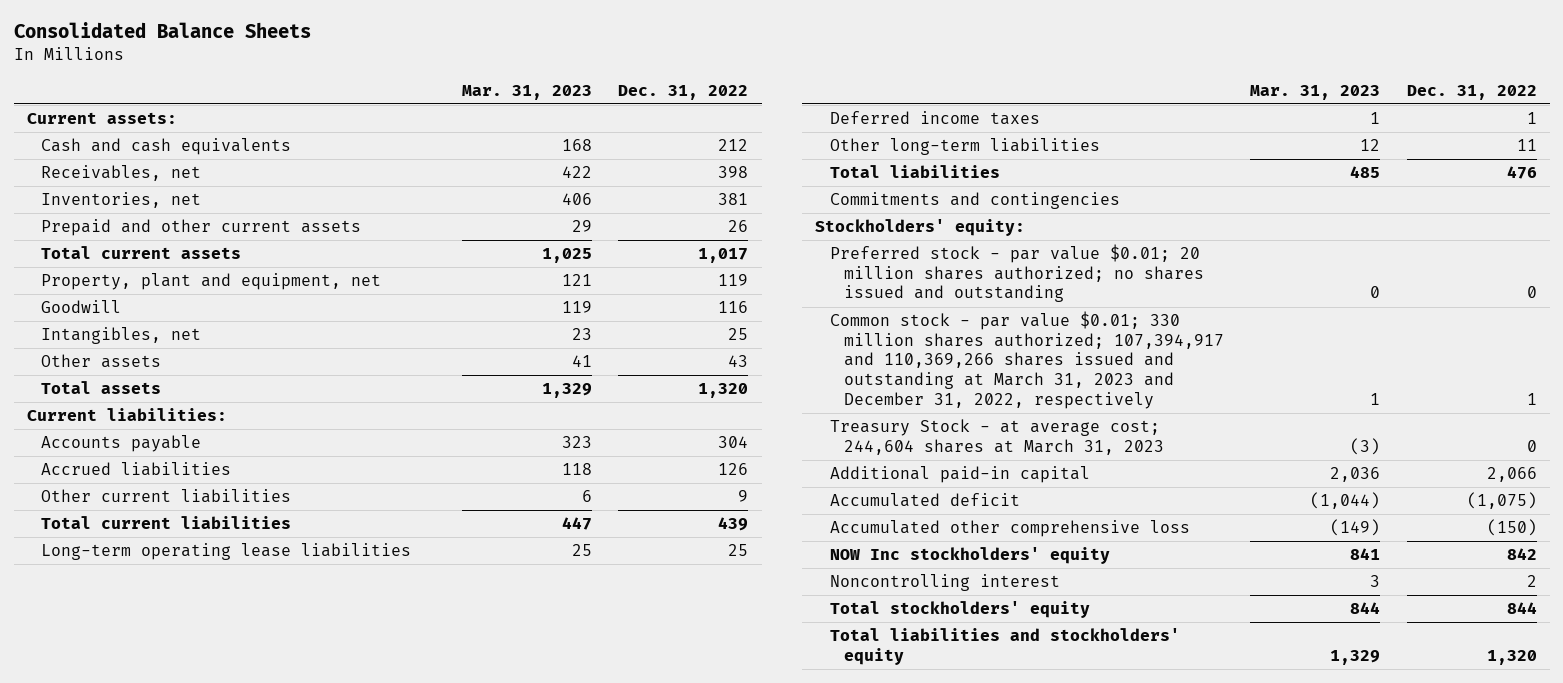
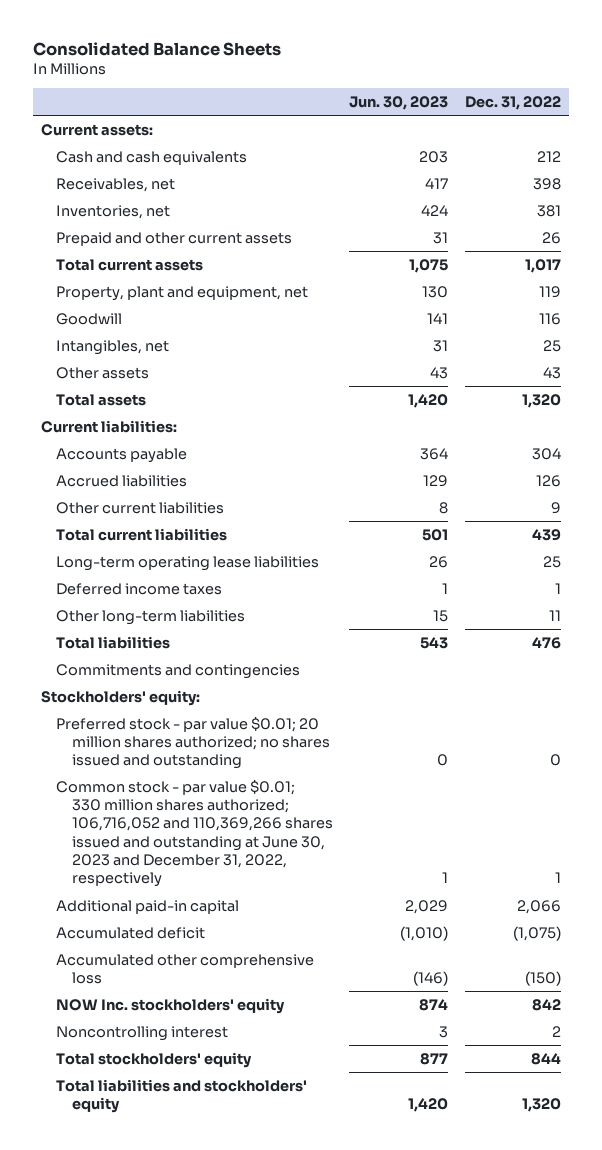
[462,84,593,100] Mar. 31, 2023 -> none
none -> [349,95,449,110] Jun. 30, 2023
[829,419,1165,455] Treasury Stock - at average cost; 244,604 shares at March 31, 2023 -> none
[829,311,1225,409] Common stock - par value $0.01; 330 million shares authorized; 107,394,917 and 110,369,266 shares issued and outstanding at March 31, 2023 and December 31, 2022, respectively -> [56,779,333,888] Common stock - par value $0.01; 330 million shares authorized; 106,716,052 and 110,369,266 shares issued and outstanding at June 30, 2023 and December 31, 2022, respectively
[829,547,1110,565] NOW Inc stockholders' equity -> [56,997,286,1014] NOW Inc. stockholders' equity

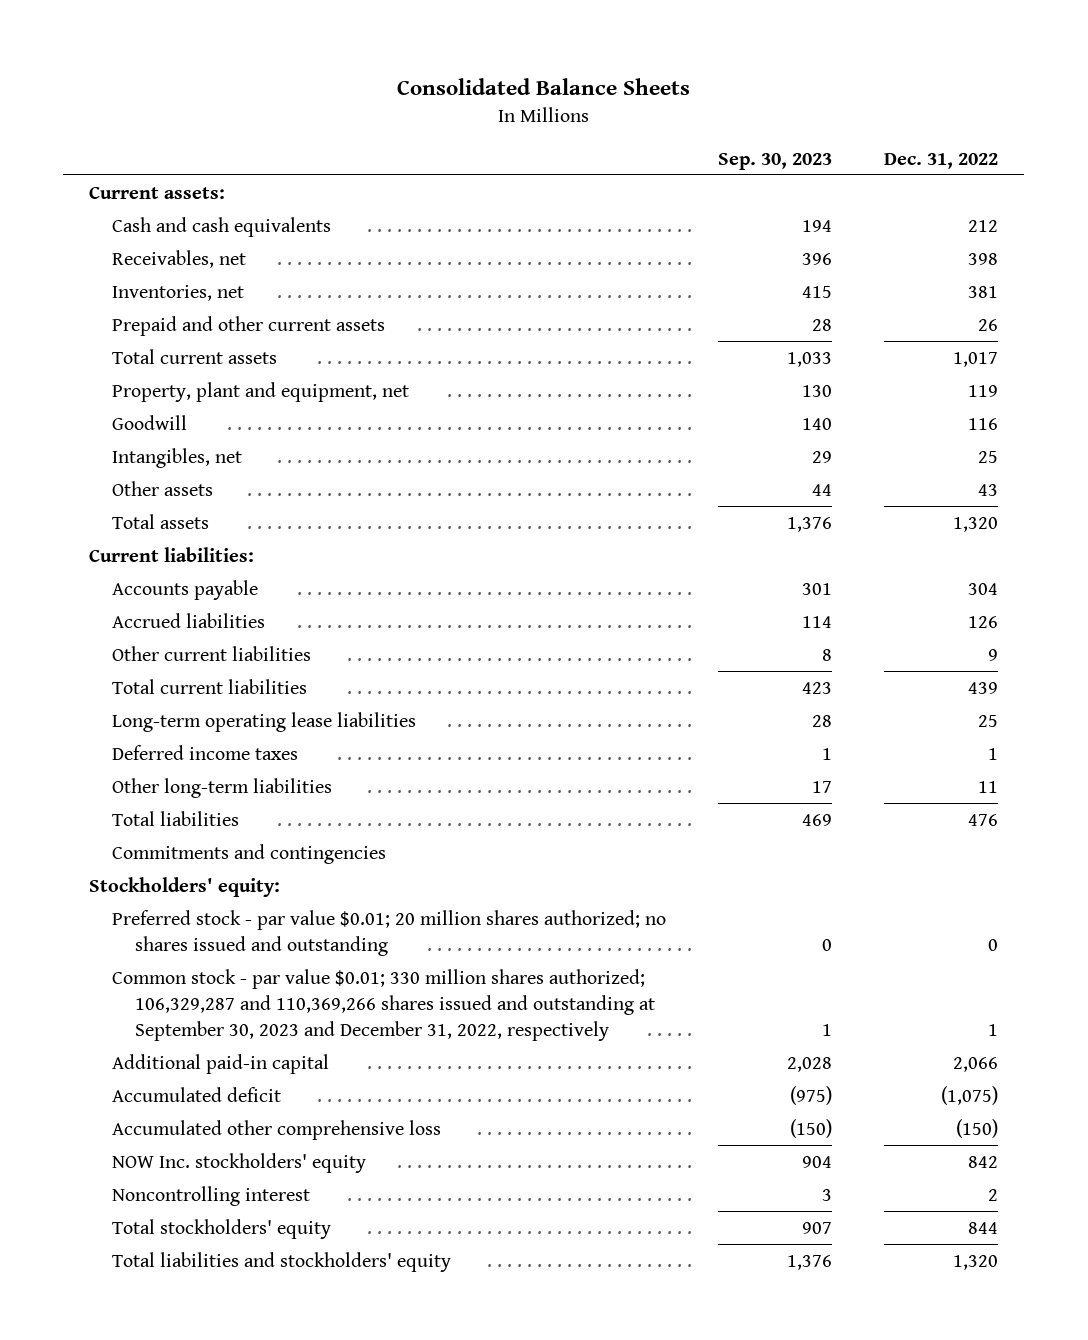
[349,95,449,110] Jun. 30, 2023 -> none
none -> [718,152,833,170] Sep. 30, 2023
[56,779,333,888] Common stock - par value $0.01; 330 million shares authorized; 106,716,052 and 110,369,266 shares issued and outstanding at June 30, 2023 and December 31, 2022, respectively -> [112,968,656,1041] Common stock - par value $0.01; 330 million shares authorized; 106,329,287 and 110,369,266 shares issued and outstanding at September 30, 2023 and December 31, 2022, respectively

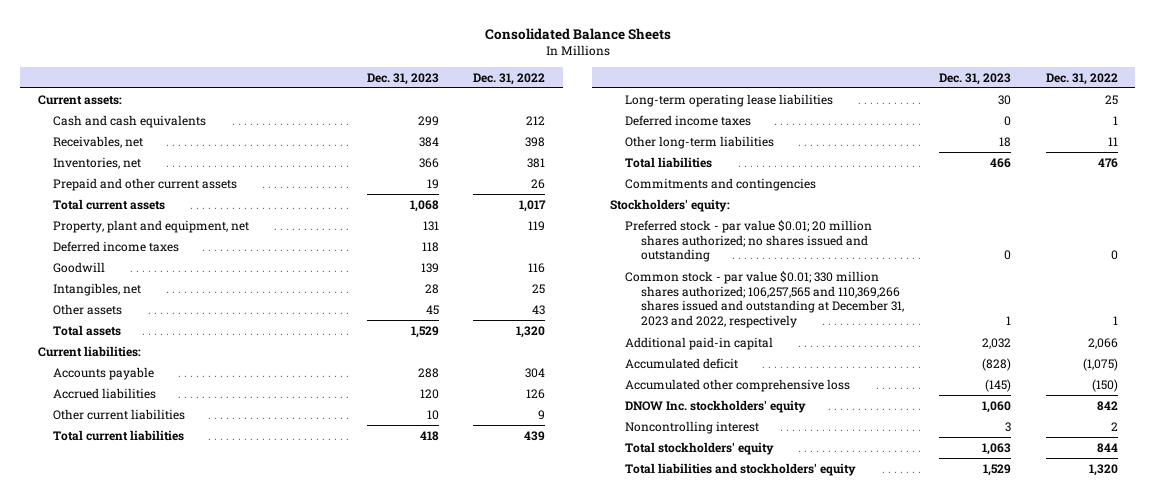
[718,152,833,170] Sep. 30, 2023 -> none
none -> [366,72,439,85] Dec. 31, 2023
none -> [53,240,180,252] Deferred income taxes
[112,968,656,1041] Common stock - par value $0.01; 330 million shares authorized; 106,329,287 and 110,369,266 shares issued and outstanding at September 30, 2023 and December 31, 2022, respectively -> [625,270,905,329] Common stock - par value $0.01; 330 million shares authorized; 106,257,565 and 110,369,266 shares issued and outstanding at December 31, 2023 and 2022, respectively
[112,1152,367,1173] NOW Inc. stockholders' equity -> [625,399,807,413] DNOW Inc. stockholders' equity

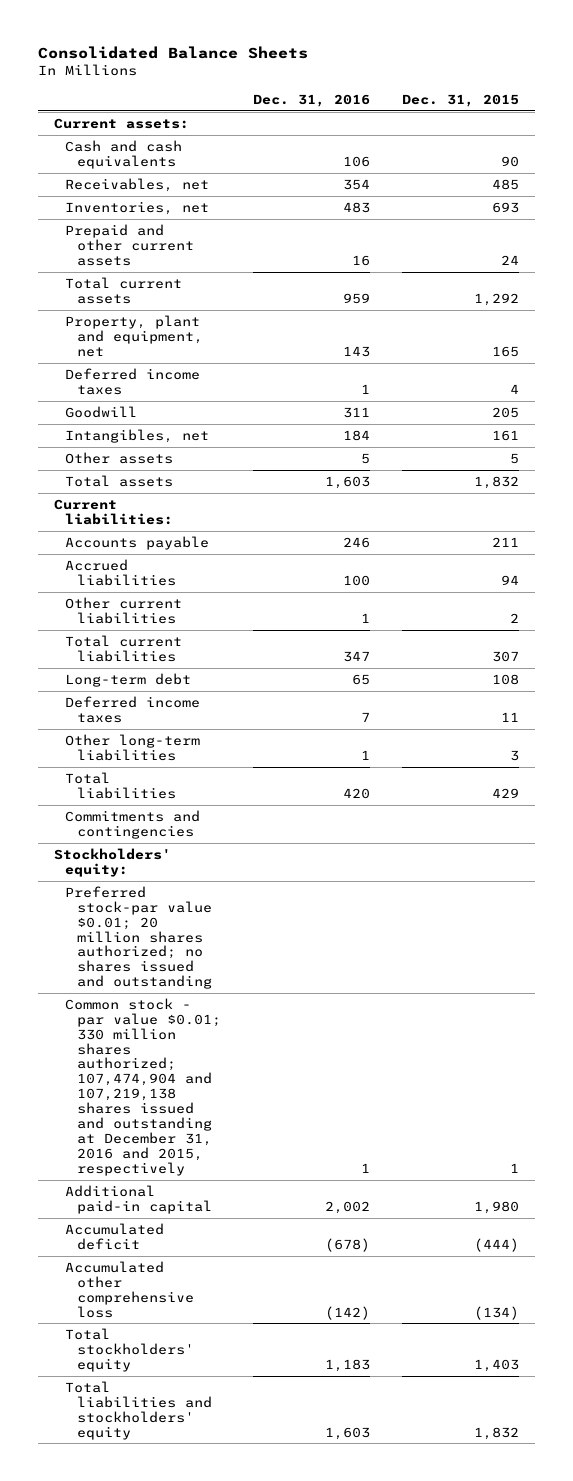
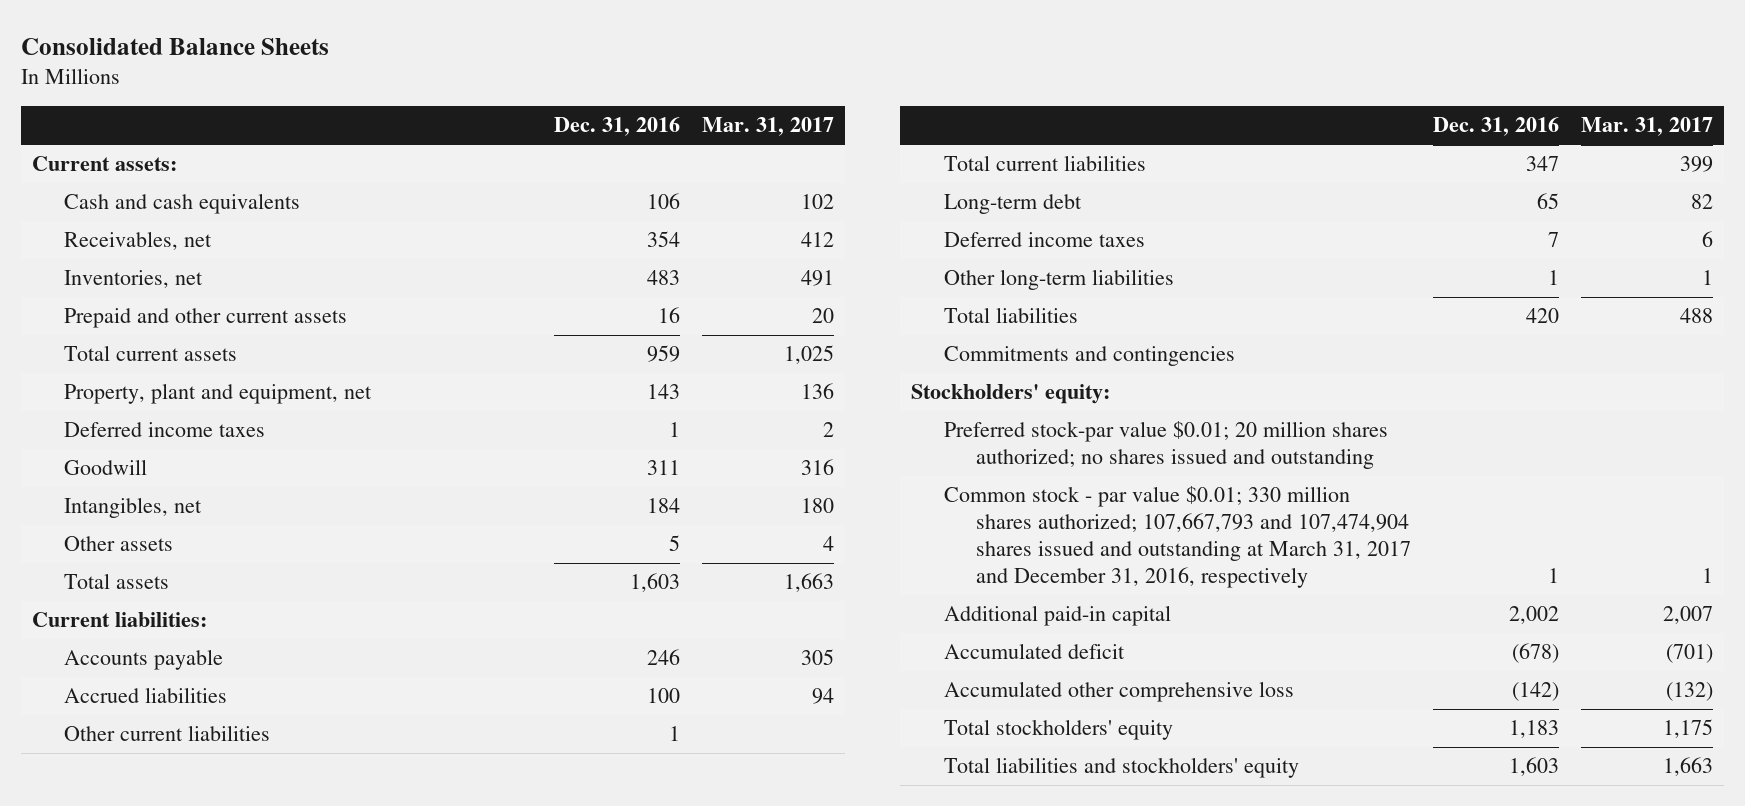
[402,93,520,107] Dec. 31, 2015 -> none
none -> [702,117,835,137] Mar. 31, 2017
[65,997,222,1176] Common stock - par value $0.01; 330 million shares authorized; 107,474,904 and 107,219,138 shares issued and outstanding at December 31, 2016 and 2015, respectively -> [943,486,1412,589] Common stock - par value $0.01; 330 million shares authorized; 107,667,793 and 107,474,904 shares issued and outstanding at March 31, 2017 and December 31, 2016, respectively

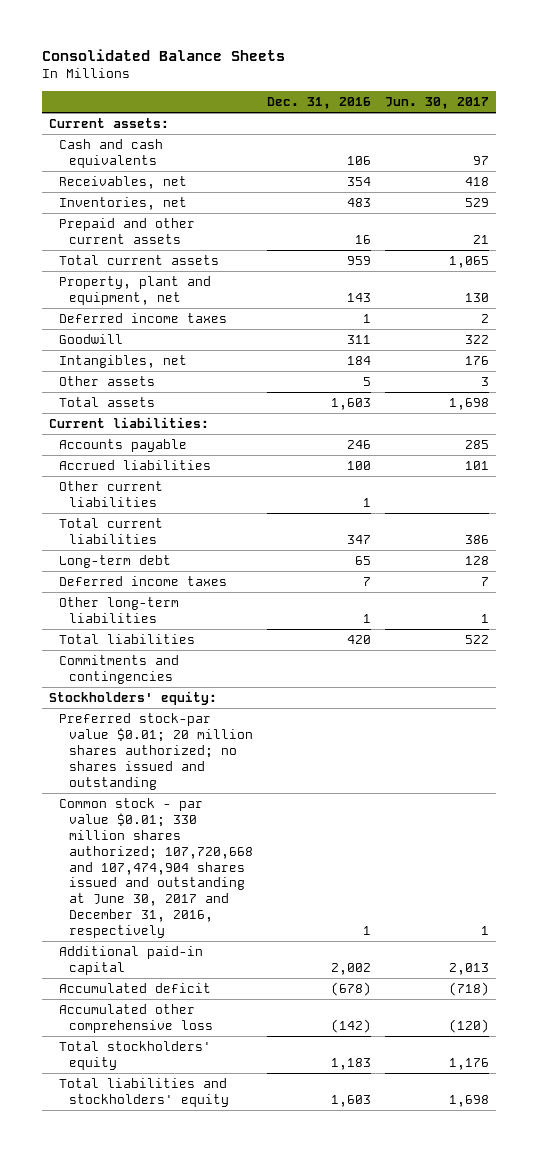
[702,117,835,137] Mar. 31, 2017 -> none
none -> [385,97,490,110] Jun. 30, 2017
[943,486,1412,589] Common stock - par value $0.01; 330 million shares authorized; 107,667,793 and 107,474,904 shares issued and outstanding at March 31, 2017 and December 31, 2016, respectively -> [58,797,254,939] Common stock - par value $0.01; 330 million shares authorized; 107,720,668 and 107,474,904 shares issued and outstanding at June 30, 2017 and December 31, 2016, respectively

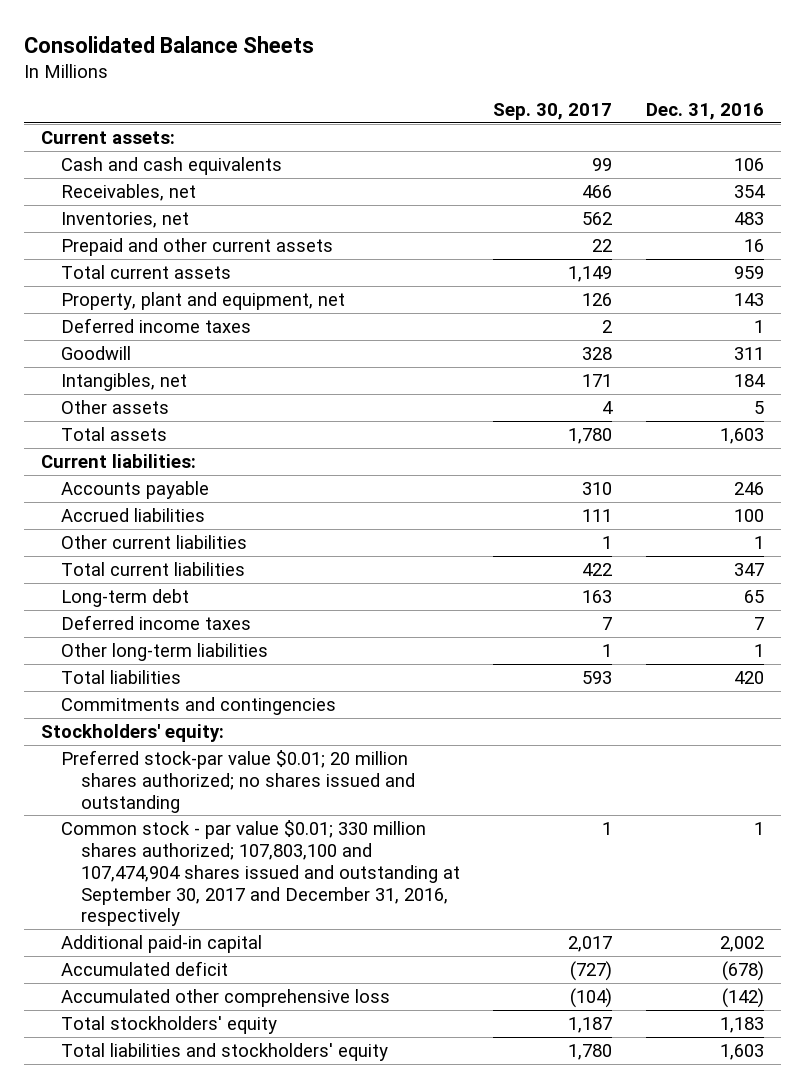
[385,97,490,110] Jun. 30, 2017 -> none
none -> [493,103,613,121] Sep. 30, 2017
[58,797,254,939] Common stock - par value $0.01; 330 million shares authorized; 107,720,668 and 107,474,904 shares issued and outstanding at June 30, 2017 and December 31, 2016, respectively -> [60,819,460,927] Common stock - par value $0.01; 330 million shares authorized; 107,803,100 and 107,474,904 shares issued and outstanding at September 30, 2017 and December 31, 2016, respectively

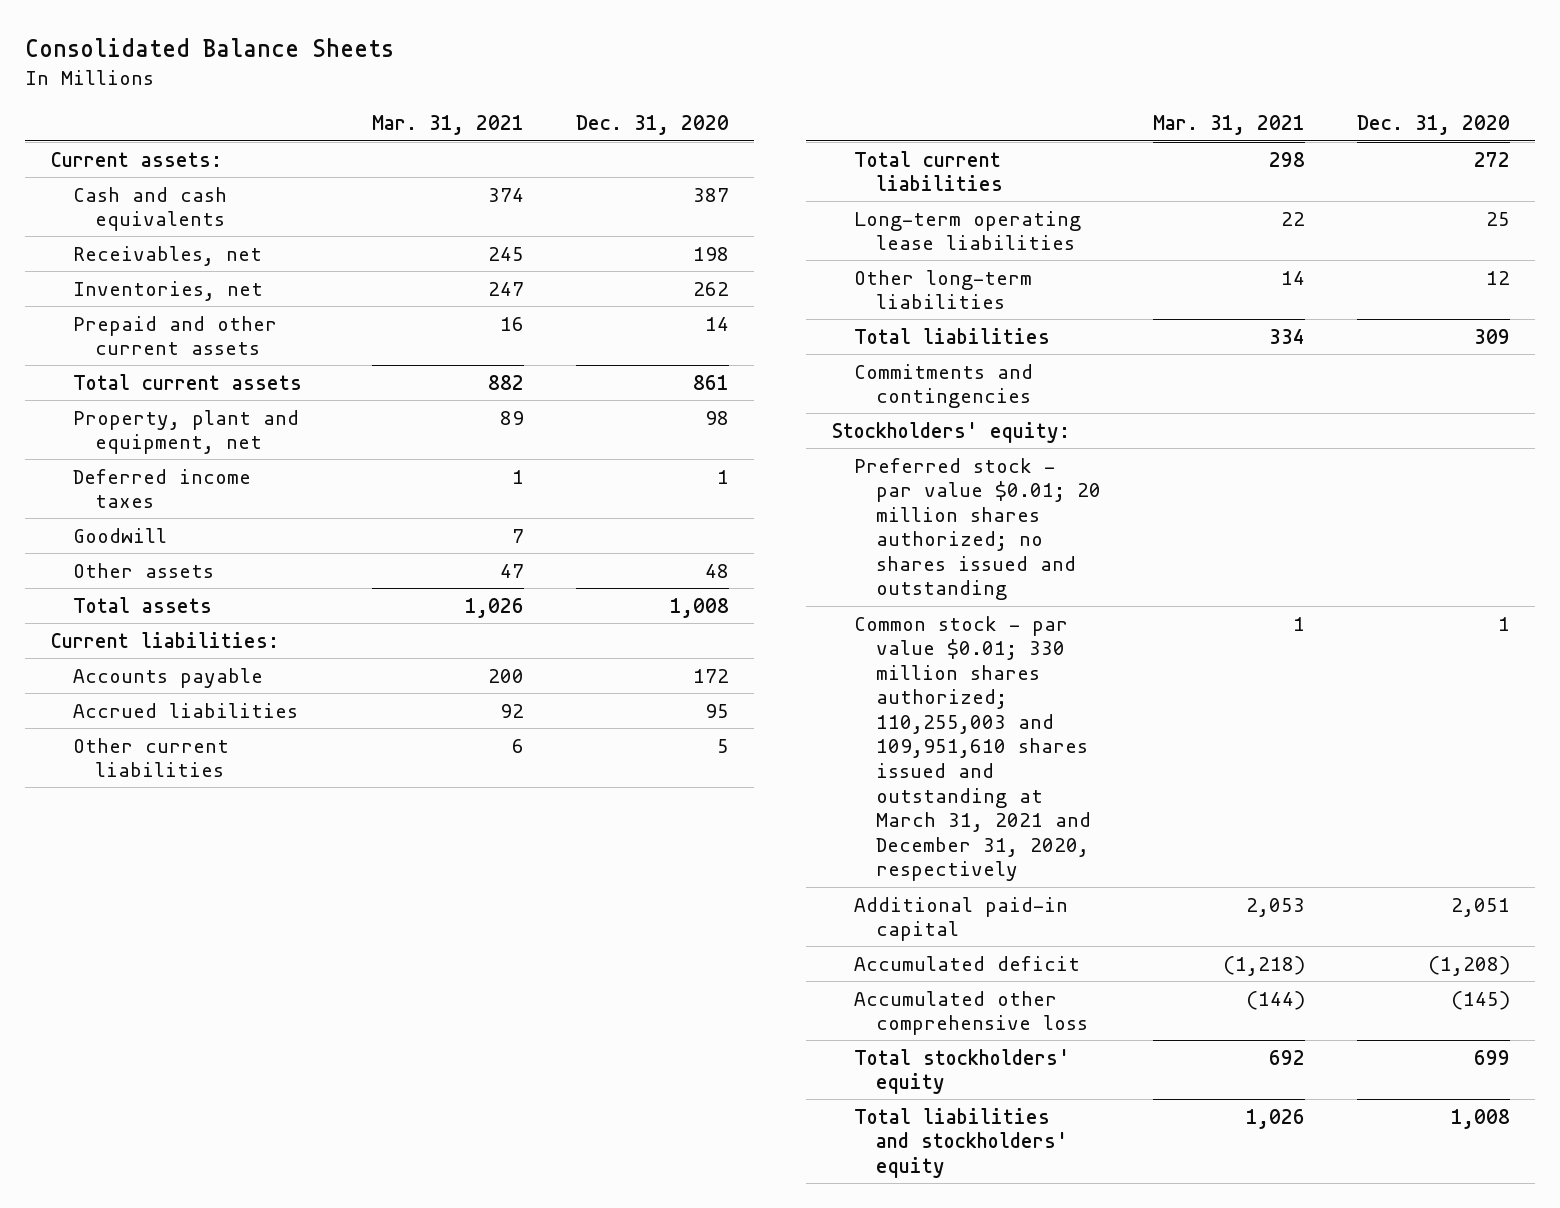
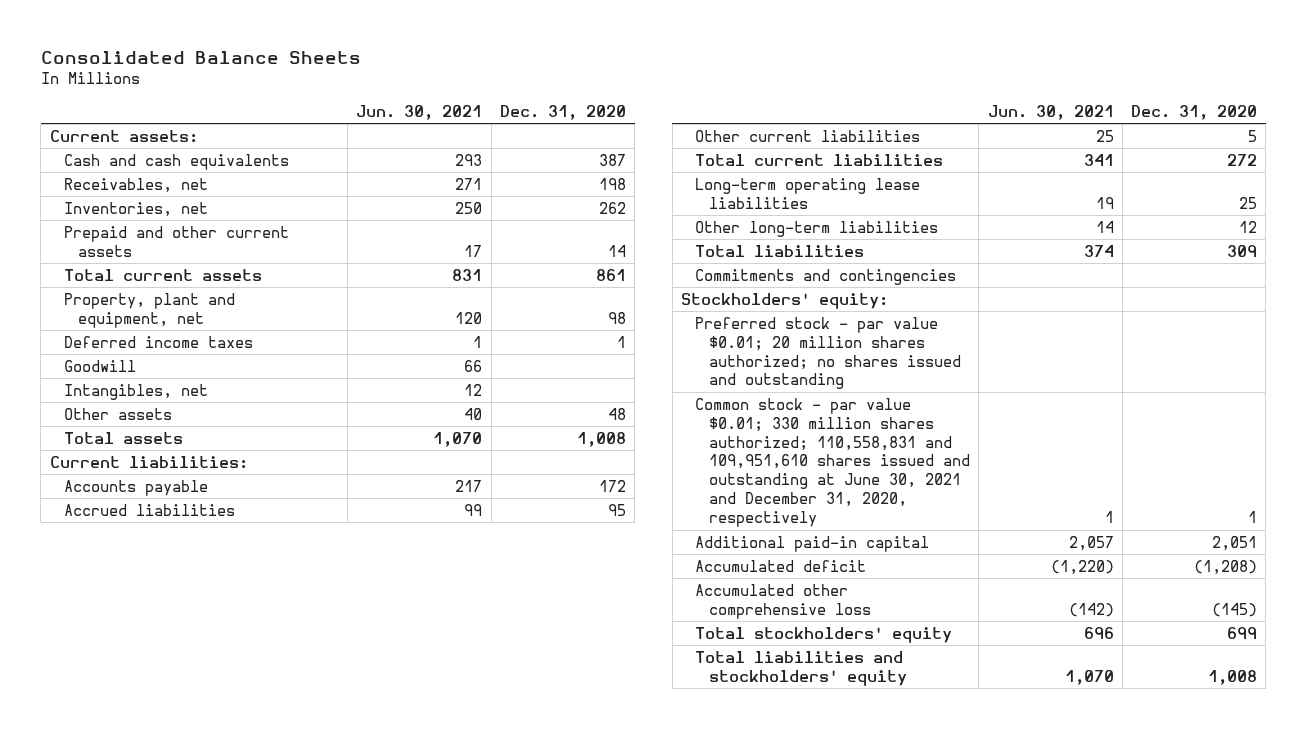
[371,115,524,136] Mar. 31, 2021 -> none
none -> [356,105,483,121] Jun. 30, 2021
none -> [63,383,208,400] Intangibles, net
[854,615,1092,882] Common stock - par value $0.01; 330 million shares authorized; 110,255,003 and 109,951,610 shares issued and outstanding at March 31, 2021 and December 31, 2020, respectively -> [694,397,971,528] Common stock - par value $0.01; 330 million shares authorized; 110,558,831 and 109,951,610 shares issued and outstanding at June 30, 2021 and December 31, 2020, respectively

